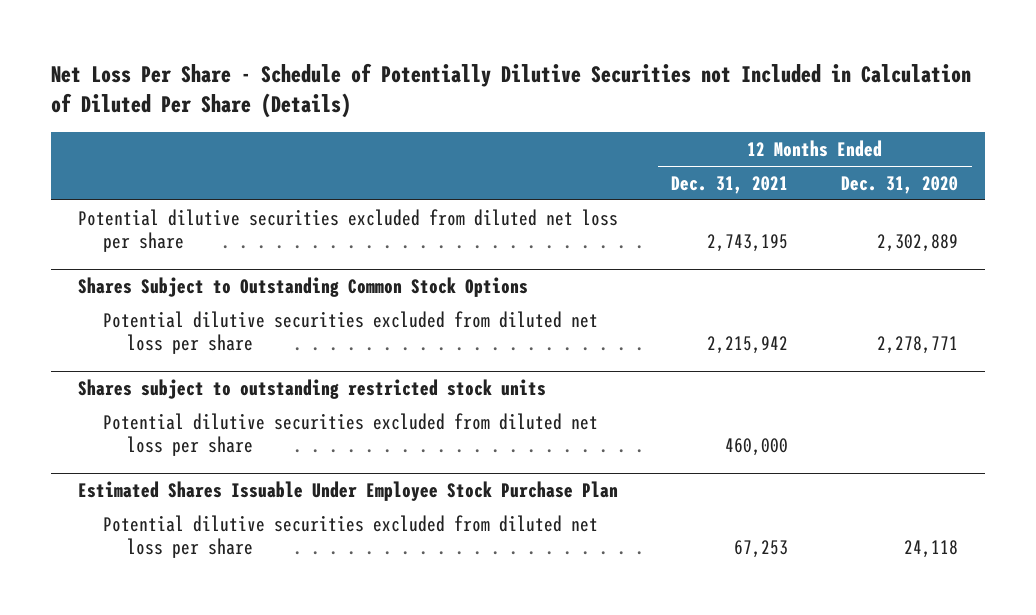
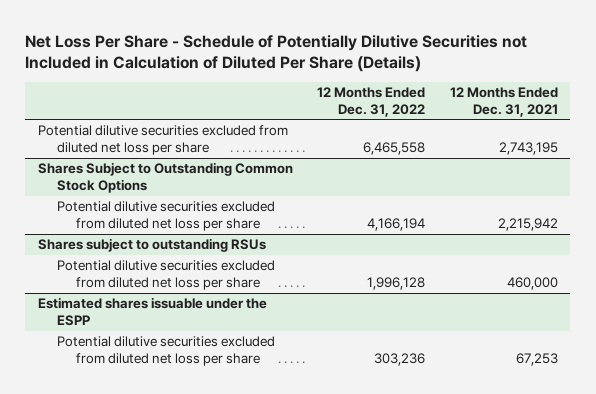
[841,175,959,194] Dec. 31, 2020 -> none
none -> [317,87,426,117] 12 Months Ended Dec. 31, 2022
[77,379,546,400] Shares subject to outstanding restricted stock units -> [37,238,266,253] Shares subject to outstanding RSUs
[77,481,618,502] Estimated Shares Issuable Under Employee Stock Purchase Plan -> [37,297,267,327] Estimated shares issuable under the ESPP

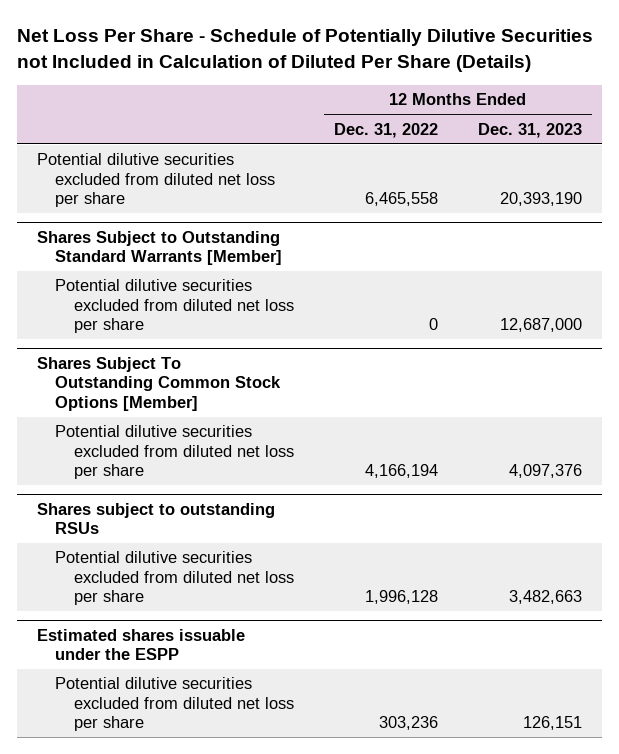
[450,87,559,117] 12 Months Ended Dec. 31, 2021 -> none
none -> [478,122,583,138] Dec. 31, 2023
none -> [36,231,283,266] Shares Subject to Outstanding Standard Warrants [Member]
none -> [55,279,295,334] Potential dilutive securities excluded from diluted net loss per share
[37,162,293,194] Shares Subject to Outstanding Common Stock Options -> [36,357,282,411] Shares Subject To Outstanding Common Stock Options [Member]

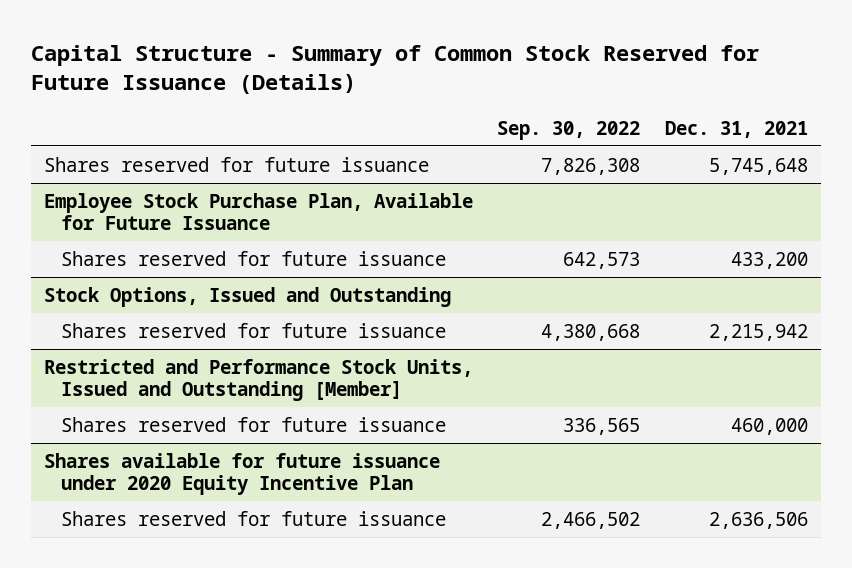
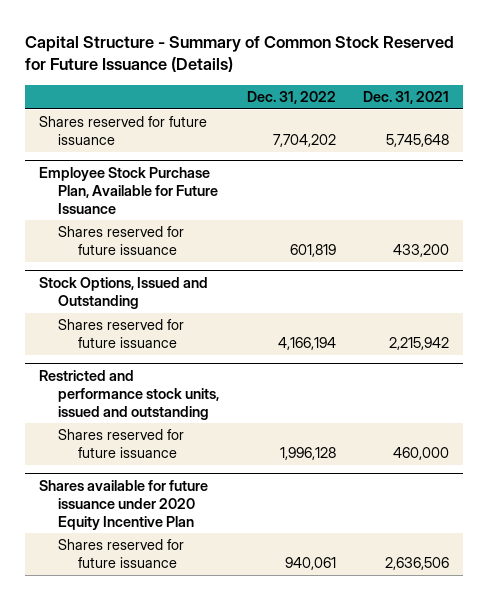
[497,120,641,140] Sep. 30, 2022 -> none
none -> [246,90,336,104] Dec. 31, 2022
[43,359,473,402] Restricted and Performance Stock Units, Issued and Outstanding [Member] -> [38,370,220,420] Restricted and performance stock units, issued and outstanding

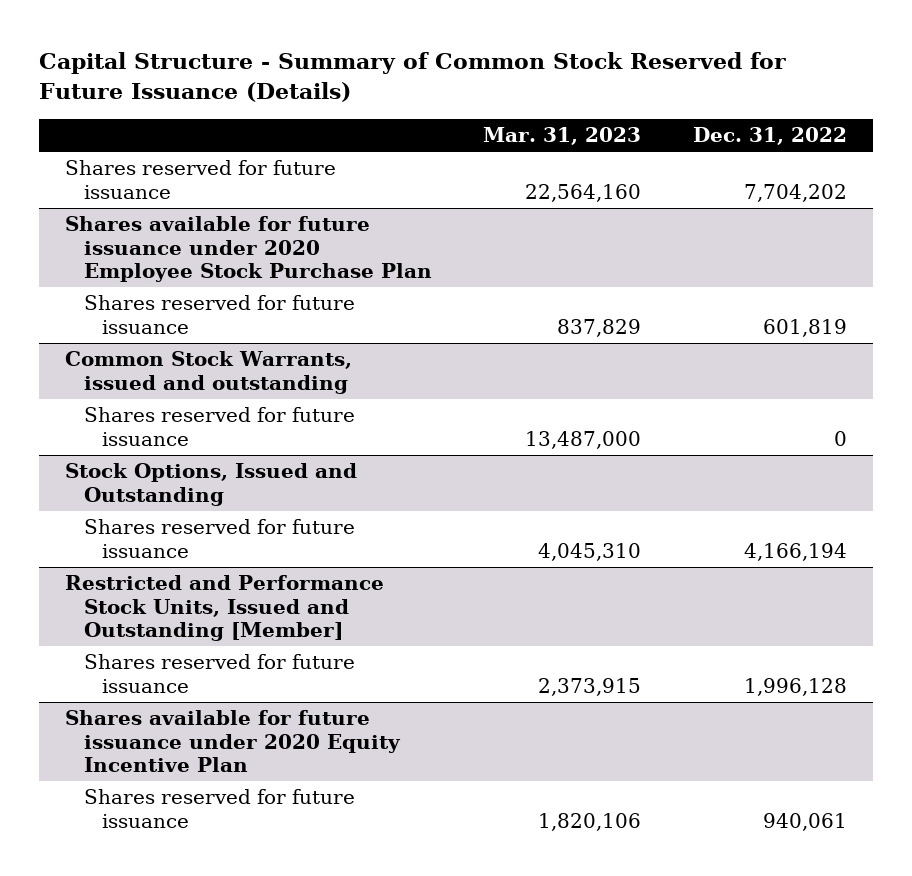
[363,90,450,104] Dec. 31, 2021 -> none
none -> [483,127,642,146] Mar. 31, 2023
[38,167,219,214] Employee Stock Purchase Plan, Available for Future Issuance -> [65,216,432,282] Shares available for future issuance under 2020 Employee Stock Purchase Plan
none -> [65,351,353,394] Common Stock Warrants, issued and outstanding
none -> [83,407,355,446] Shares reserved for future issuance
[38,370,220,420] Restricted and performance stock units, issued and outstanding -> [65,575,385,641] Restricted and Performance Stock Units, Issued and Outstanding [Member]

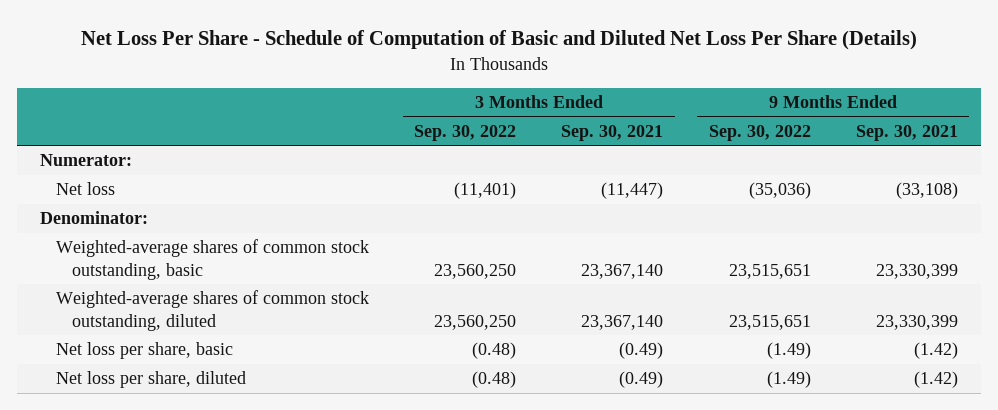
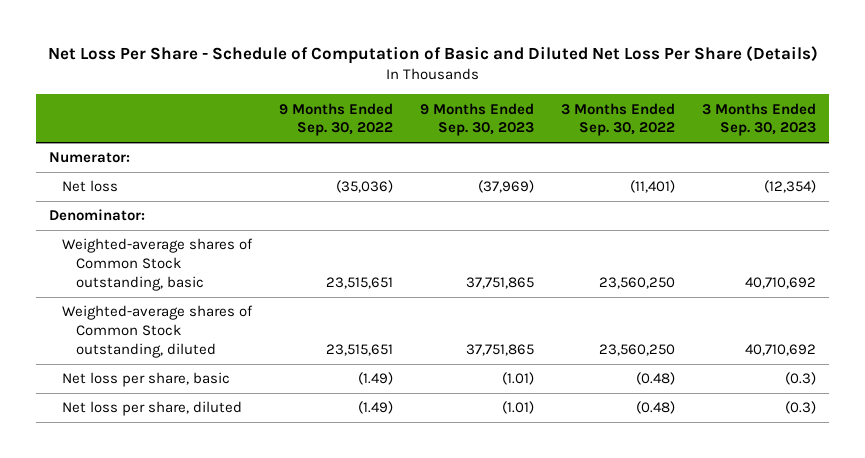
[561,124,664,141] Sep. 30, 2021 -> none
[855,124,958,141] Sep. 30, 2021 -> none
none -> [420,102,535,137] 9 Months Ended Sep. 30, 2023
none -> [701,102,816,137] 3 Months Ended Sep. 30, 2023
[55,239,369,280] Weighted-average shares of common stock outstanding, basic -> [62,238,254,291] Weighted-average shares of Common Stock outstanding, basic
[55,290,369,331] Weighted-average shares of common stock outstanding, diluted -> [62,305,254,358] Weighted-average shares of Common Stock outstanding, diluted

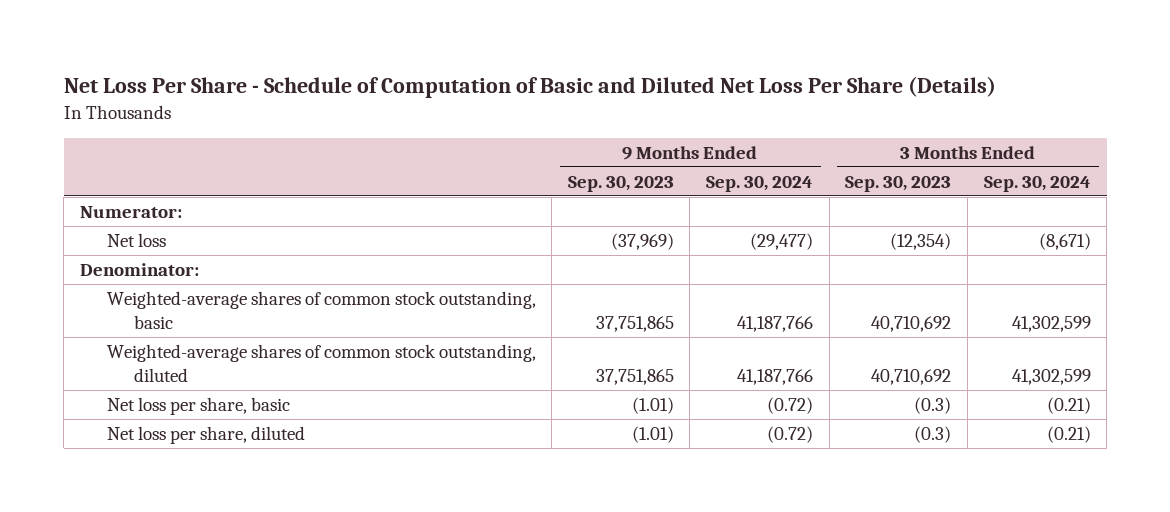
[279,102,394,137] 9 Months Ended Sep. 30, 2022 -> none
[560,102,675,137] 3 Months Ended Sep. 30, 2022 -> none
none -> [706,175,814,192] Sep. 30, 2024
none -> [983,175,1091,192] Sep. 30, 2024
[62,238,254,291] Weighted-average shares of Common Stock outstanding, basic -> [106,290,536,330] Weighted-average shares of common stock outstanding, basic
[62,305,254,358] Weighted-average shares of Common Stock outstanding, diluted -> [106,343,536,383] Weighted-average shares of common stock outstanding, diluted

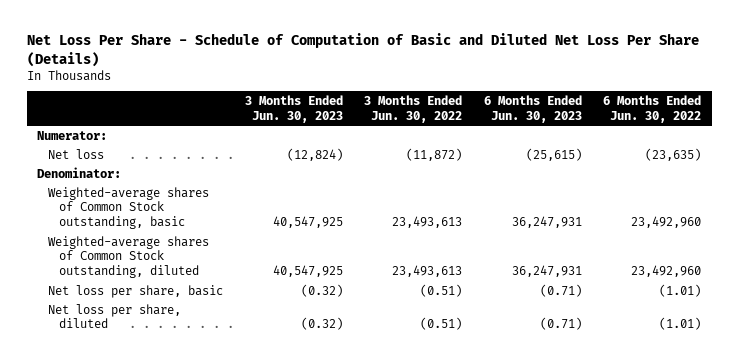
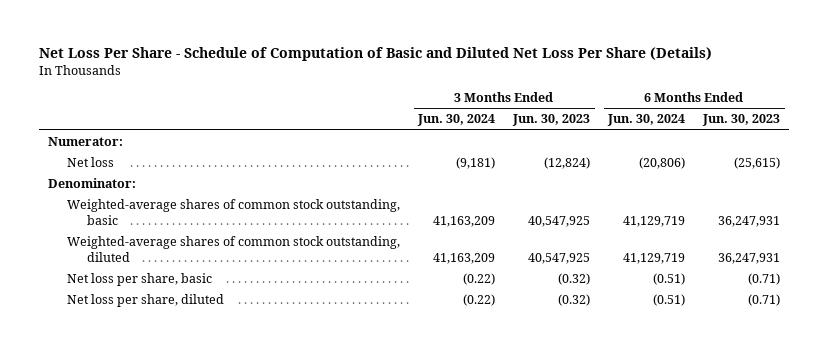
[364,95,463,123] 3 Months Ended Jun. 30, 2022 -> none
[603,95,702,123] 6 Months Ended Jun. 30, 2022 -> none
none -> [417,114,496,127] Jun. 30, 2024
none -> [607,114,686,127] Jun. 30, 2024
[48,186,210,230] Weighted-average shares of Common Stock outstanding, basic -> [67,199,401,225] Weighted-average shares of common stock outstanding, basic
[48,235,210,279] Weighted-average shares of Common Stock outstanding, diluted -> [67,236,401,262] Weighted-average shares of common stock outstanding, diluted

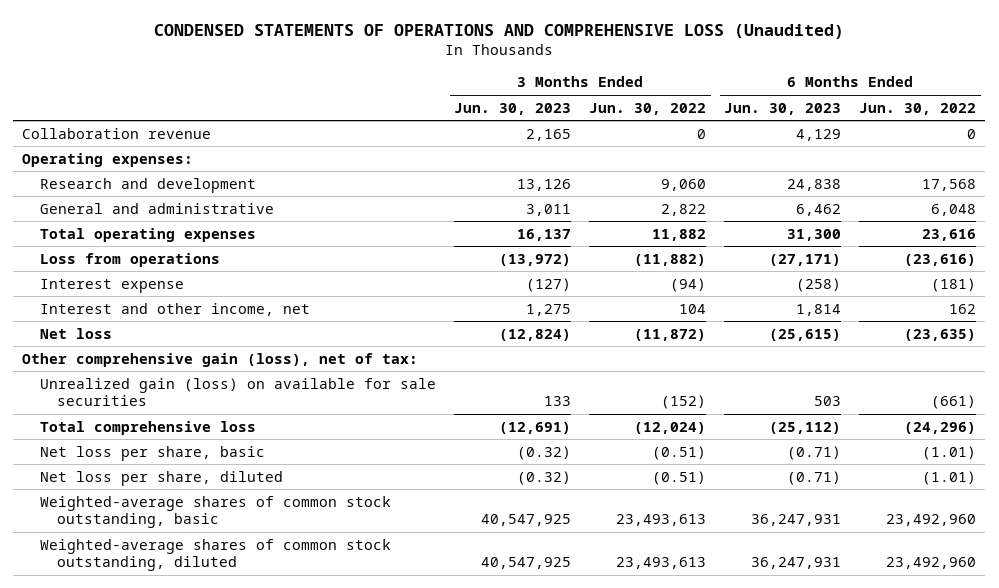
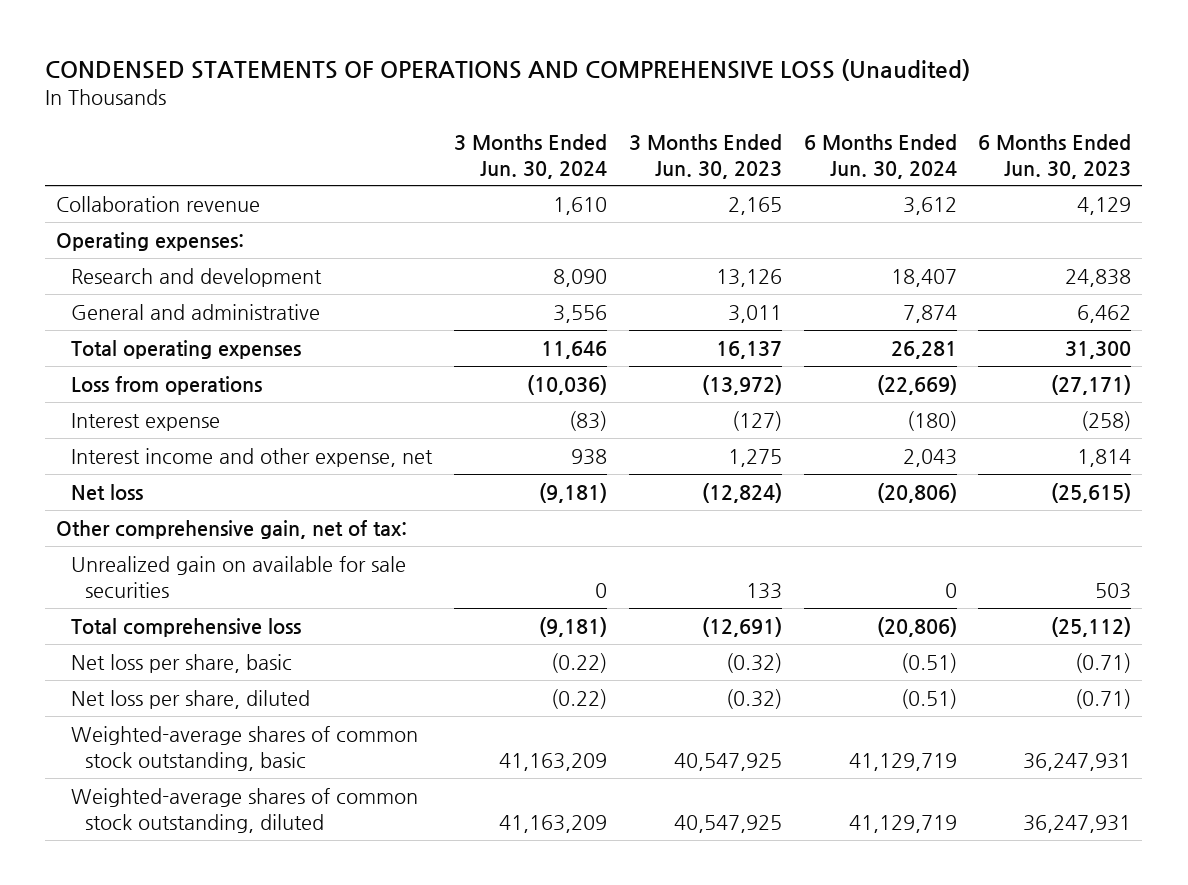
[589,102,707,115] Jun. 30, 2022 -> none
[859,102,977,115] Jun. 30, 2022 -> none
none -> [453,133,607,179] 3 Months Ended Jun. 30, 2024
none -> [803,133,957,179] 6 Months Ended Jun. 30, 2024
[39,302,310,316] Interest and other income, net -> [70,448,433,468] Interest income and other expense, net
[22,352,419,367] Other comprehensive gain (loss), net of tax: -> [56,520,408,540] Other comprehensive gain, net of tax:
[39,377,436,407] Unrealized gain (loss) on available for sale securities -> [70,556,406,598] Unrealized gain on available for sale securities

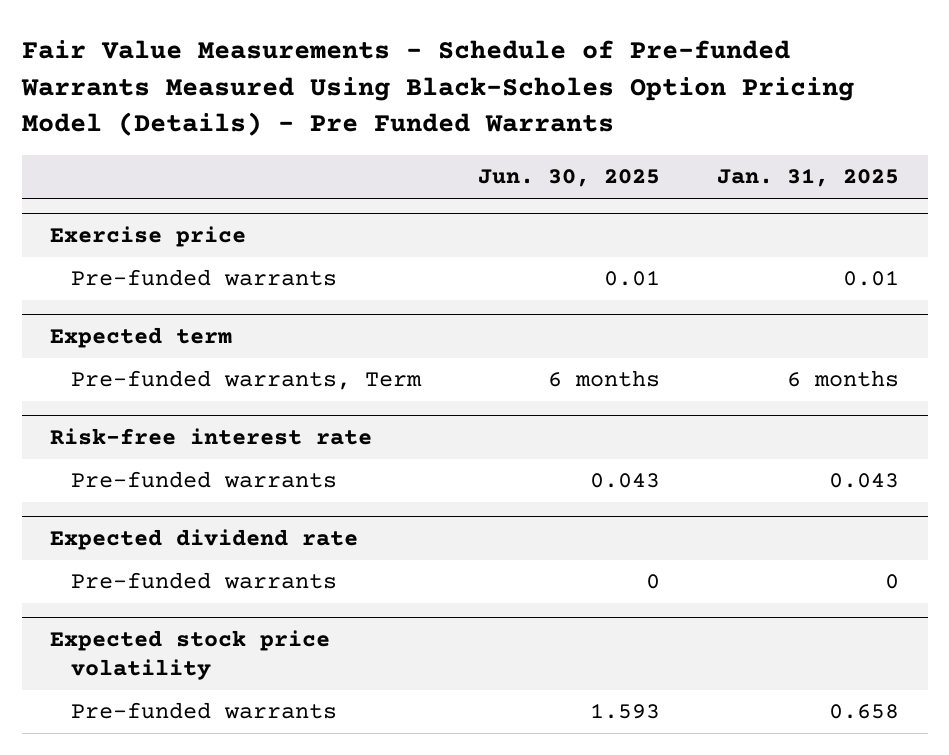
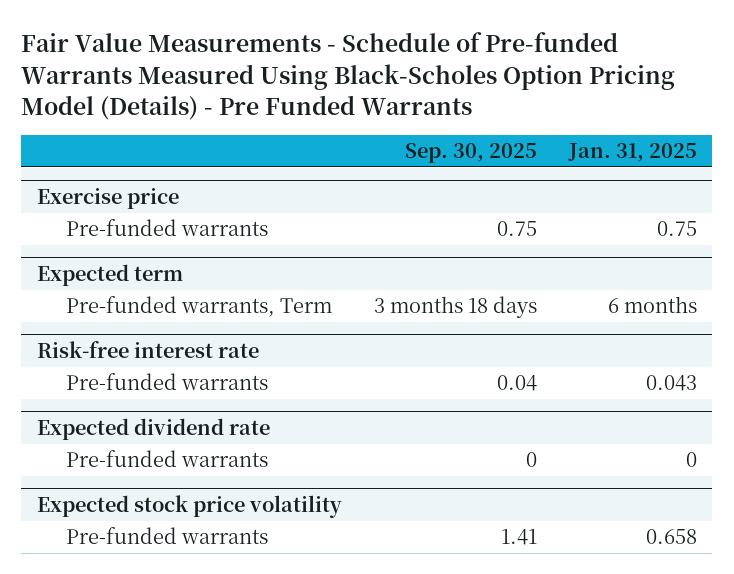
[478,169,661,188] Jun. 30, 2025 -> none
none -> [404,143,537,164] Sep. 30, 2025
[843,270,900,287] 0.01 -> [656,221,697,237] 0.75

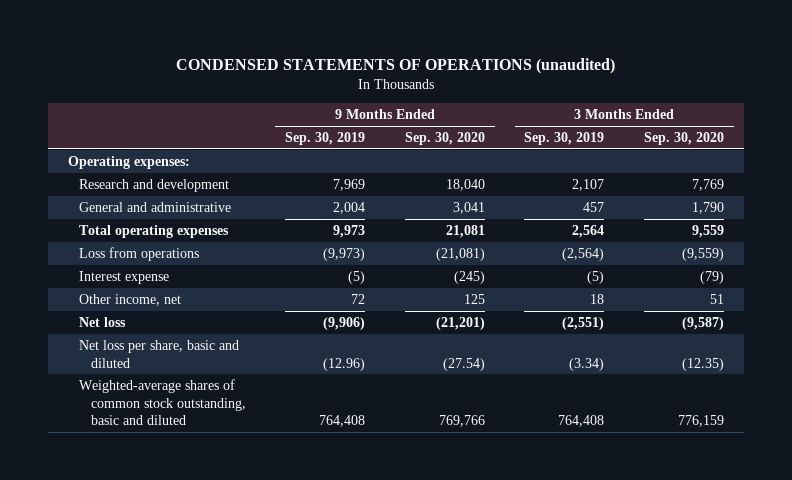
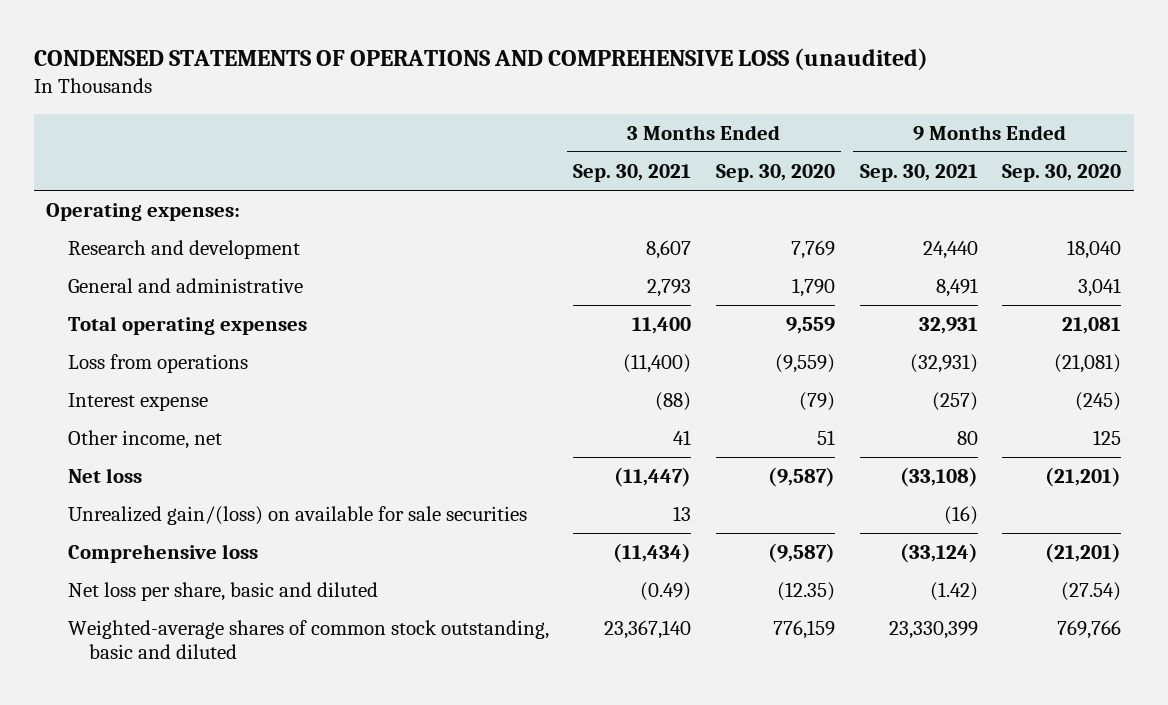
[176,58,616,75] CONDENSED STATEMENTS OF OPERATIONS (unaudited) -> [34,47,929,70] CONDENSED STATEMENTS OF OPERATIONS AND COMPREHENSIVE LOSS (unaudited)
[285,131,366,145] Sep. 30, 2019 -> none
[524,131,605,145] Sep. 30, 2019 -> none
none -> [573,163,692,182] Sep. 30, 2021
none -> [859,163,978,182] Sep. 30, 2021
none -> [67,506,527,526] Unrealized gain/(loss) on available for sale securities
none -> [67,544,258,564] Comprehensive loss

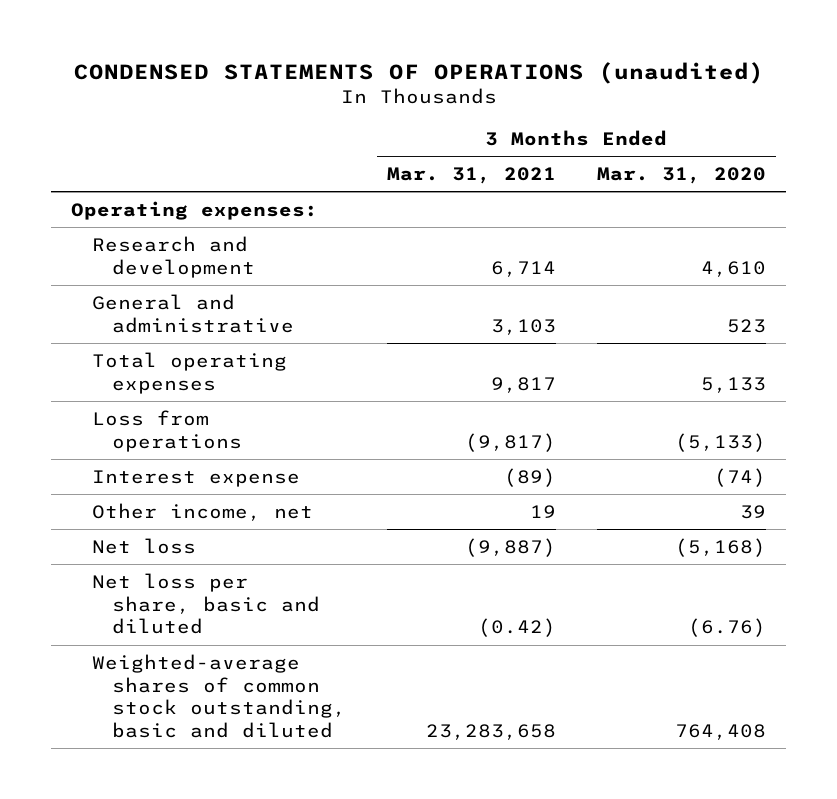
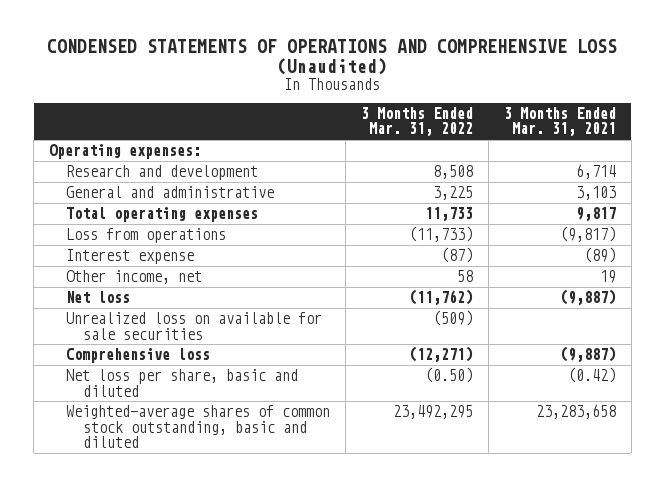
[73,61,764,84] CONDENSED STATEMENTS OF OPERATIONS (unaudited) -> [47,39,618,75] CONDENSED STATEMENTS OF OPERATIONS AND COMPREHENSIVE LOSS (Unaudited)
[596,166,766,184] Mar. 31, 2020 -> none
none -> [360,106,473,137] 3 Months Ended Mar. 31, 2022
none -> [66,312,323,340] Unrealized loss on available for sale securities
none -> [66,348,211,364] Comprehensive loss

